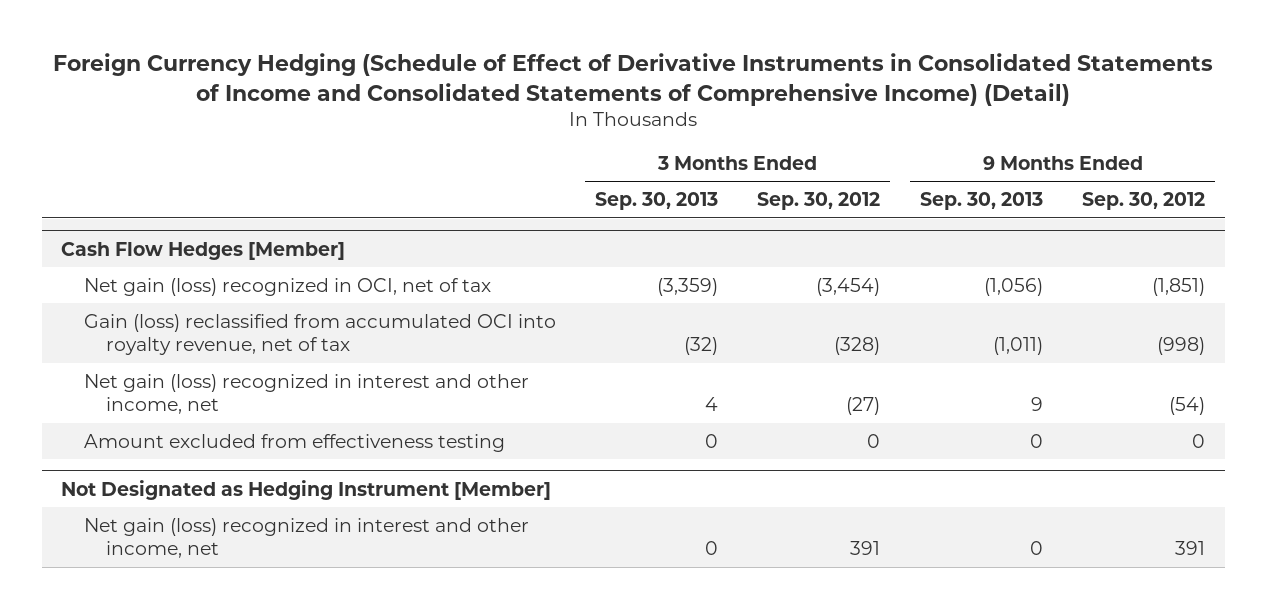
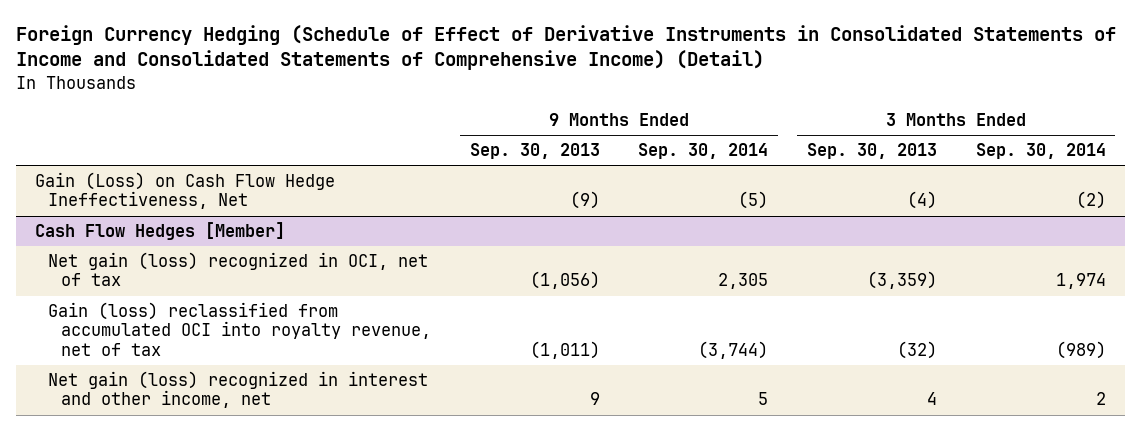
[757,192,881,211] Sep. 30, 2012 -> none
[1082,192,1206,211] Sep. 30, 2012 -> none
none -> [638,143,769,160] Sep. 30, 2014
none -> [975,143,1106,160] Sep. 30, 2014
none -> [35,172,336,210] Gain (Loss) on Cash Flow Hedge Ineffectiveness, Net
[83,433,505,452] Amount excluded from effectiveness testing -> none
[61,479,552,500] Not Designated as Hedging Instrument [Member] -> none
[83,517,529,559] Net gain (loss) recognized in interest and other income, net -> none

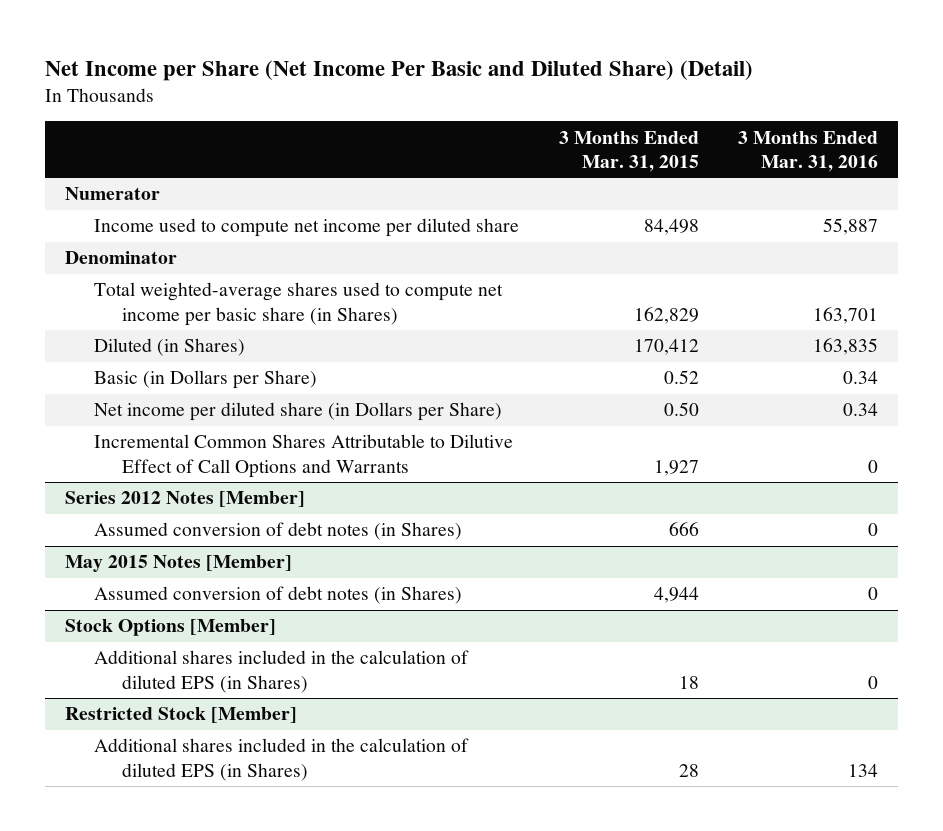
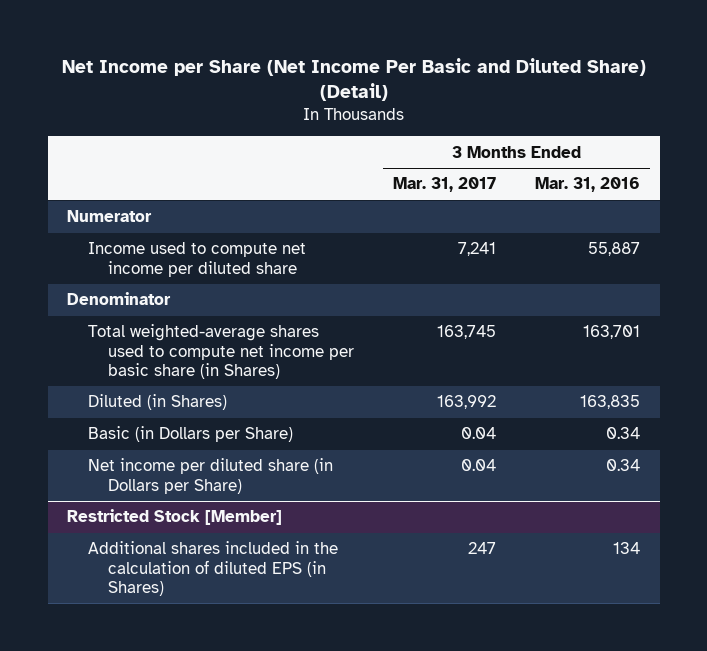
[558,130,699,173] 3 Months Ended Mar. 31, 2015 -> none
none -> [393,177,497,193] Mar. 31, 2017
[93,434,513,478] Incremental Common Shares Attributable to Dilutive Effect of Call Options and Warrants -> none
[65,491,306,508] Series 2012 Notes [Member] -> none
[93,522,462,541] Assumed conversion of debt notes (in Shares) -> none
[65,555,293,573] May 2015 Notes [Member] -> none
[93,586,462,605] Assumed conversion of debt notes (in Shares) -> none
[65,619,277,637] Stock Options [Member] -> none
[93,650,469,693] Additional shares included in the calculation of diluted EPS (in Shares) -> none

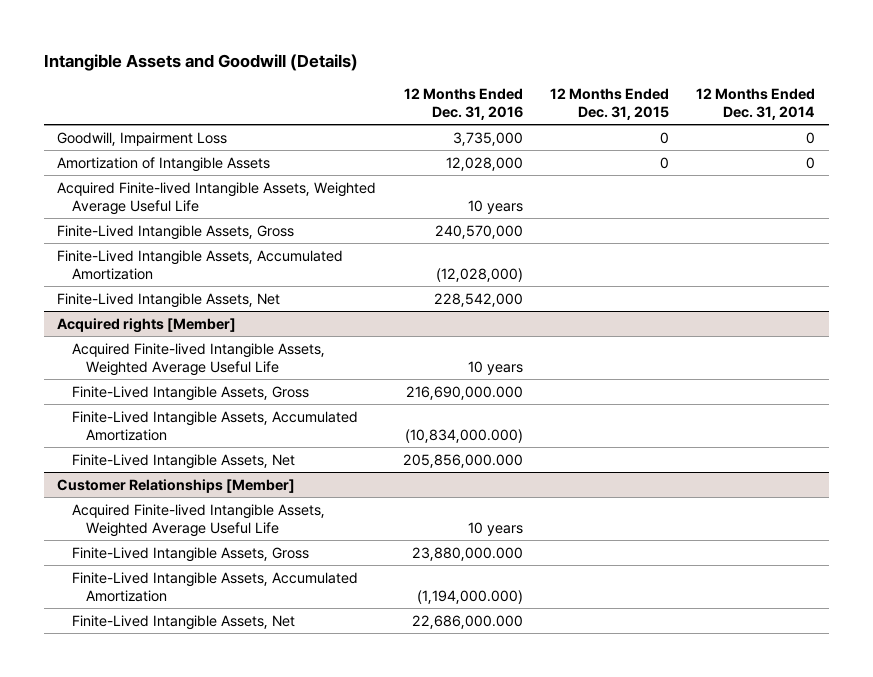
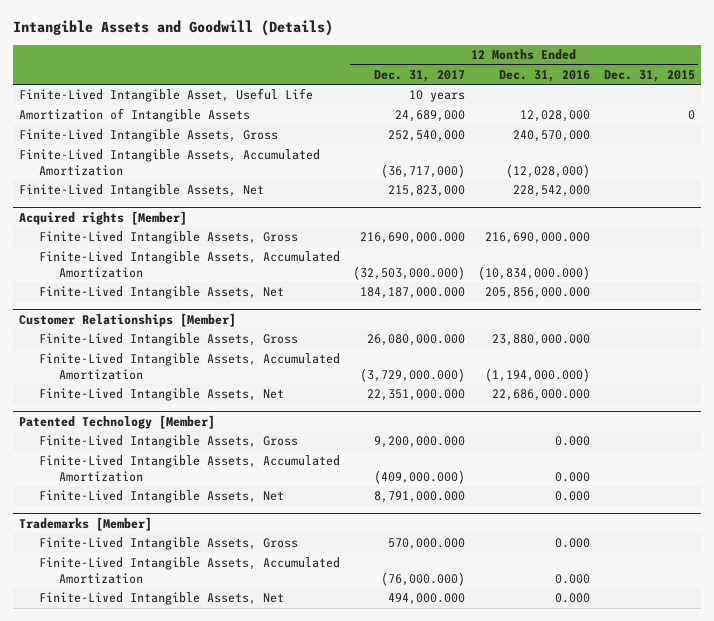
[696,87,816,121] 12 Months Ended Dec. 31, 2014 -> none
none -> [374,69,466,82] Dec. 31, 2017
[57,131,228,146] Goodwill, Impairment Loss -> none
none -> [19,88,314,103] Finite-Lived Intangible Asset, Useful Life
[57,181,377,215] Acquired Finite-lived Intangible Assets, Weighted Average Useful Life -> none
[71,342,325,376] Acquired Finite-lived Intangible Assets, Weighted Average Useful Life -> none
[71,503,325,537] Acquired Finite-lived Intangible Assets, Weighted Average Useful Life -> none
none -> [19,414,216,429] Patented Technology [Member]
none -> [39,435,299,449] Finite-Lived Intangible Assets, Gross
none -> [39,455,341,482] Finite-Lived Intangible Assets, Accumulated Amortization
none -> [39,490,285,504] Finite-Lived Intangible Assets, Net
none -> [19,516,153,531] Trademarks [Member]
none -> [39,537,299,551] Finite-Lived Intangible Assets, Gross
none -> [39,557,341,584] Finite-Lived Intangible Assets, Accumulated Amortization
none -> [39,592,285,606] Finite-Lived Intangible Assets, Net

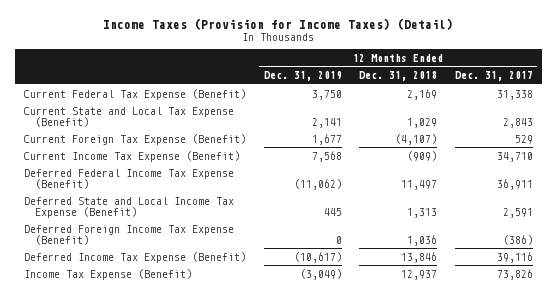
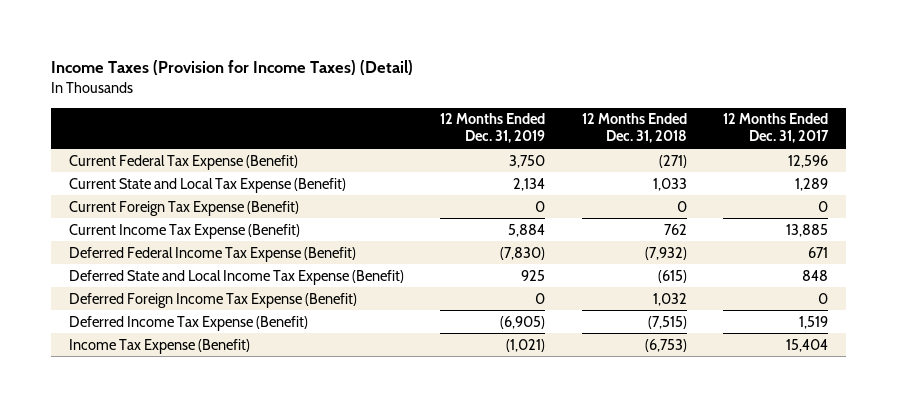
[407,88,438,100] 2,169 -> [658,154,687,168] (271)
[496,89,533,100] 31,338 -> [788,154,829,168] 12,596
[311,117,342,128] 2,141 -> [513,177,546,191] 2,134
[407,117,438,128] 1,029 -> [652,177,687,191] 1,033
[502,117,533,128] 2,843 -> [795,177,829,191] 1,289
[311,133,342,145] 1,677 -> [535,200,546,212] 0
[395,133,438,145] (4,107) -> [676,200,687,212] 0
[514,134,533,144] 529 -> [818,200,829,212] 0
[311,150,342,162] 7,568 -> [508,223,546,237] 5,884
[407,150,438,161] (909) -> [663,223,687,235] 762
[496,151,533,162] 34,710 -> [786,223,829,237] 13,885
[293,178,342,190] (11,062) -> [500,246,546,260] (7,830)
[401,179,438,190] 11,497 -> [644,246,687,260] (7,932)
[496,178,533,190] 36,911 -> [808,246,829,258] 671
[323,207,342,216] 445 -> [521,269,546,281] 925
[407,207,438,218] 1,313 -> [657,269,687,283] (615)
[502,207,533,218] 2,591 -> [802,269,829,281] 848
[407,234,438,246] 1,036 -> [652,292,687,306] 1,032
[502,234,533,245] (386) -> [818,292,829,304] 0
[293,251,342,263] (10,617) -> [500,315,546,329] (6,905)
[401,251,438,263] 13,846 -> [647,315,687,329] (7,515)
[496,251,533,263] 39,116 -> [799,315,829,329] 1,519
[299,268,342,280] (3,049) -> [506,338,546,352] (1,021)
[401,269,438,280] 12,937 -> [644,338,687,352] (6,753)
[496,268,533,280] 73,826 -> [786,338,829,352] 15,404

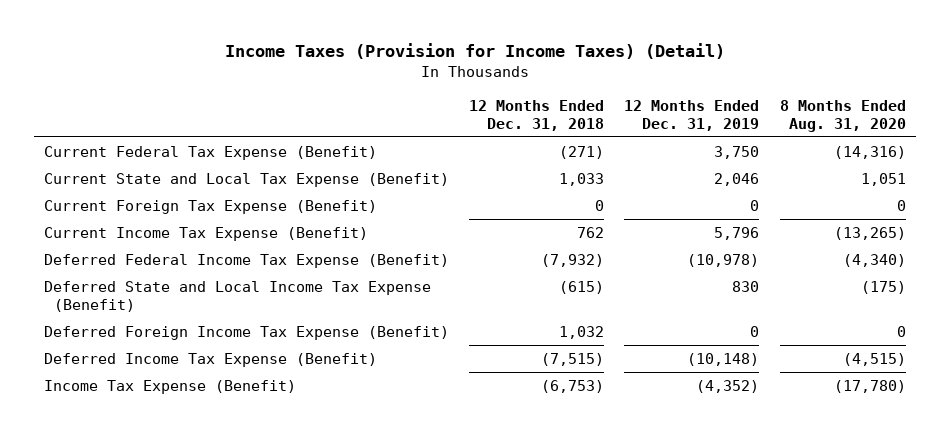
[723,113,830,144] 12 Months Ended Dec. 31, 2017 -> none
none -> [779,99,906,132] 8 Months Ended Aug. 31, 2020
[513,177,546,191] 2,134 -> [714,173,760,187] 2,046
[508,223,546,237] 5,884 -> [714,227,760,241] 5,796
[500,246,546,260] (7,830) -> [687,254,760,268] (10,978)
[521,269,546,281] 925 -> [732,281,760,293] 830
[500,315,546,329] (6,905) -> [687,353,760,367] (10,148)
[506,338,546,352] (1,021) -> [696,380,760,394] (4,352)

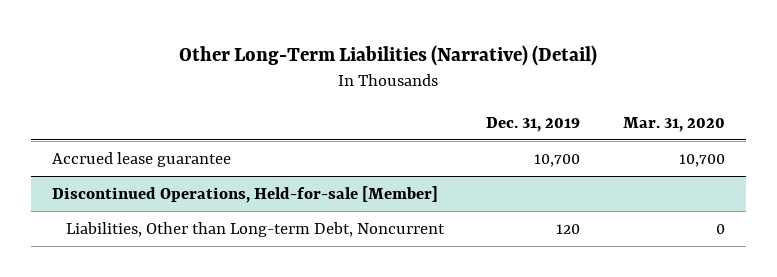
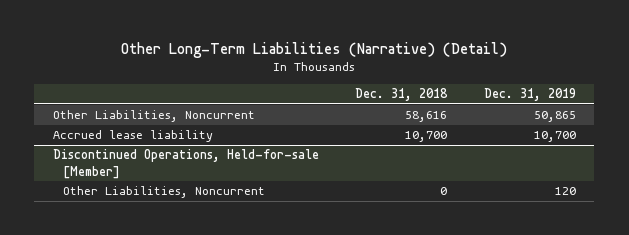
[622,116,725,132] Mar. 31, 2020 -> none
none -> [355,88,449,102] Dec. 31, 2018
none -> [52,110,255,123] Other Liabilities, Noncurrent
[52,151,232,167] Accrued lease guarantee -> [52,130,213,143] Accrued lease liability
[65,221,445,237] Liabilities, Other than Long-term Debt, Noncurrent -> none
none -> [63,186,266,199] Other Liabilities, Noncurrent

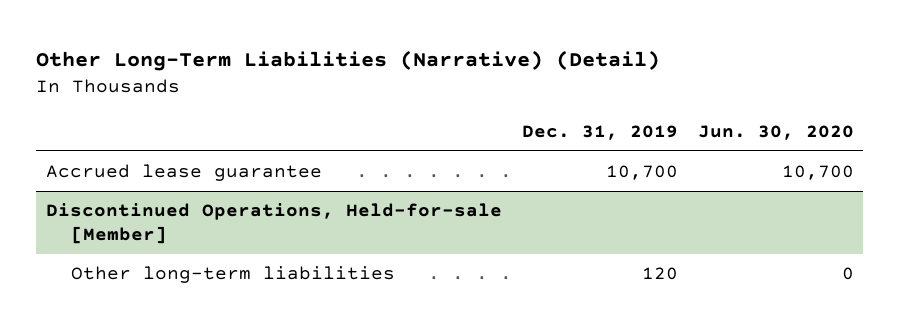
[355,88,449,102] Dec. 31, 2018 -> none
none -> [697,124,854,140] Jun. 30, 2020
[52,110,255,123] Other Liabilities, Noncurrent -> none
[52,130,213,143] Accrued lease liability -> [45,164,322,182] Accrued lease guarantee
[63,186,266,199] Other Liabilities, Noncurrent -> none
none -> [71,266,396,284] Other long-term liabilities

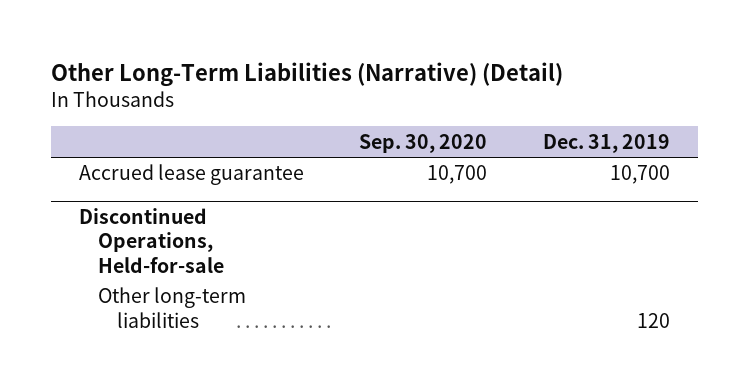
[697,124,854,140] Jun. 30, 2020 -> none
none -> [359,133,488,153] Sep. 30, 2020
[45,203,502,245] Discontinued Operations, Held-for-sale [Member] -> [78,207,224,273] Discontinued Operations, Held-for-sale

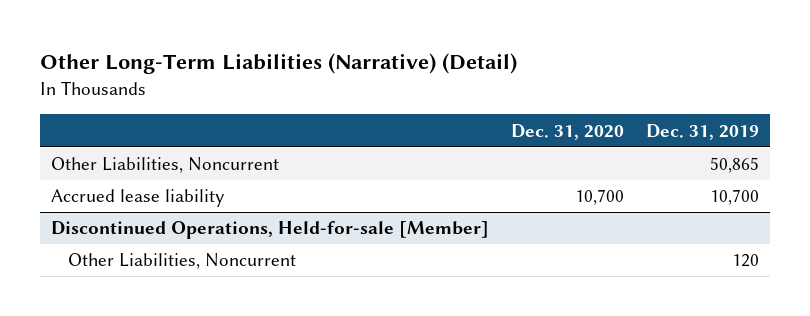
[359,133,488,153] Sep. 30, 2020 -> none
none -> [510,123,624,140] Dec. 31, 2020
[97,287,246,329] Other long-term liabilities -> none
none -> [50,157,279,174] Other Liabilities, Noncurrent
[78,164,304,186] Accrued lease guarantee -> [50,189,225,208] Accrued lease liability
[78,207,224,273] Discontinued Operations, Held-for-sale -> [50,221,489,240] Discontinued Operations, Held-for-sale [Member]
none -> [67,253,296,270] Other Liabilities, Noncurrent

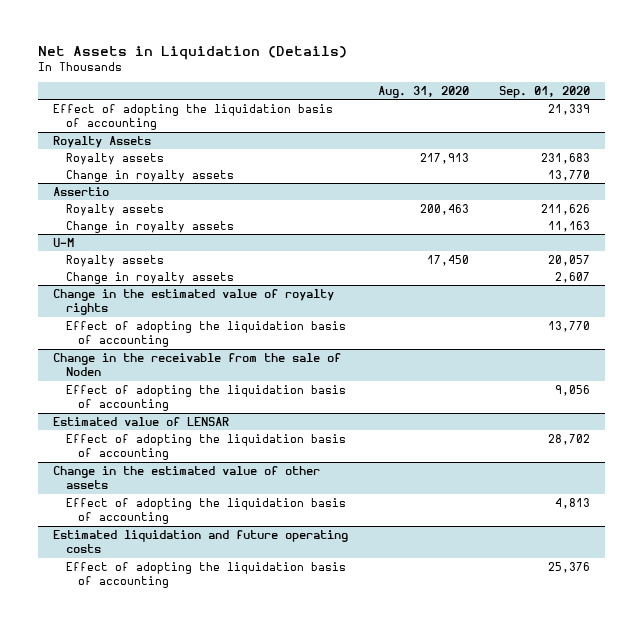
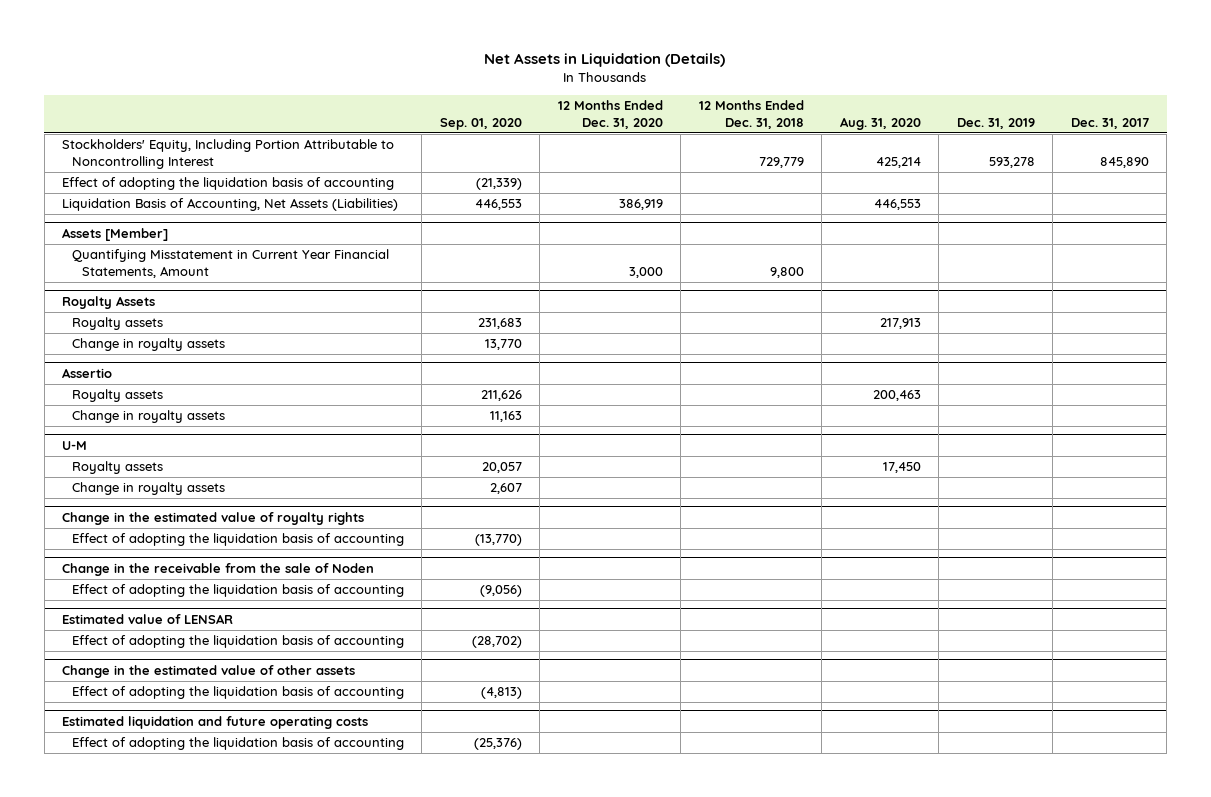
none -> [557,100,663,129] 12 Months Ended Dec. 31, 2020
none -> [698,100,804,129] 12 Months Ended Dec. 31, 2018
none -> [956,117,1035,129] Dec. 31, 2019
none -> [1070,117,1149,129] Dec. 31, 2017
none -> [61,139,394,170] Stockholders' Equity, Including Portion Attributable to Noncontrolling Interest
[548,103,591,115] 21,339 -> [475,178,522,191] (21,339)
none -> [61,198,398,212] Liquidation Basis of Accounting, Net Assets (Liabilities)
none -> [61,227,168,241] Assets [Member]
none -> [71,249,389,279] Quantifying Misstatement in Current Year Financial Statements, Amount
[548,320,591,332] 13,770 -> [474,534,522,547] (13,770)
[555,384,591,396] 9,056 -> [479,585,522,598] (9,056)
[548,433,591,445] 28,702 -> [471,636,522,649] (28,702)
[555,497,591,509] 4,813 -> [480,687,522,700] (4,813)
[548,561,591,573] 25,376 -> [473,738,522,751] (25,376)

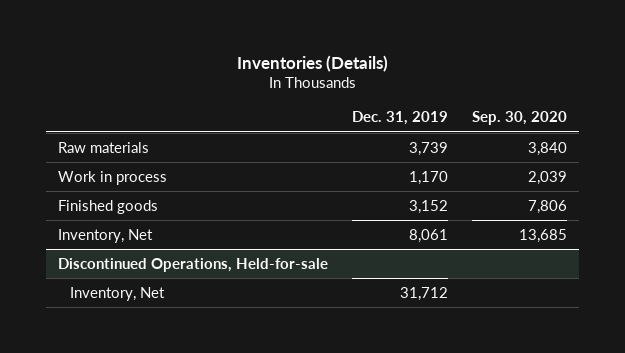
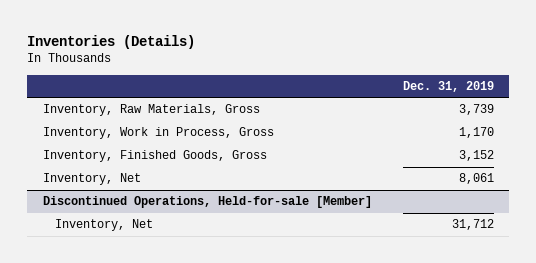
[472,111,568,126] Sep. 30, 2020 -> none
[58,141,150,153] Raw materials -> [42,104,260,117] Inventory, Raw Materials, Gross
[58,170,168,185] Work in process -> [42,127,274,140] Inventory, Work in Process, Gross
[58,199,159,214] Finished goods -> [42,150,267,163] Inventory, Finished Goods, Gross
[58,257,329,272] Discontinued Operations, Held-for-sale -> [42,196,372,209] Discontinued Operations, Held-for-sale [Member]

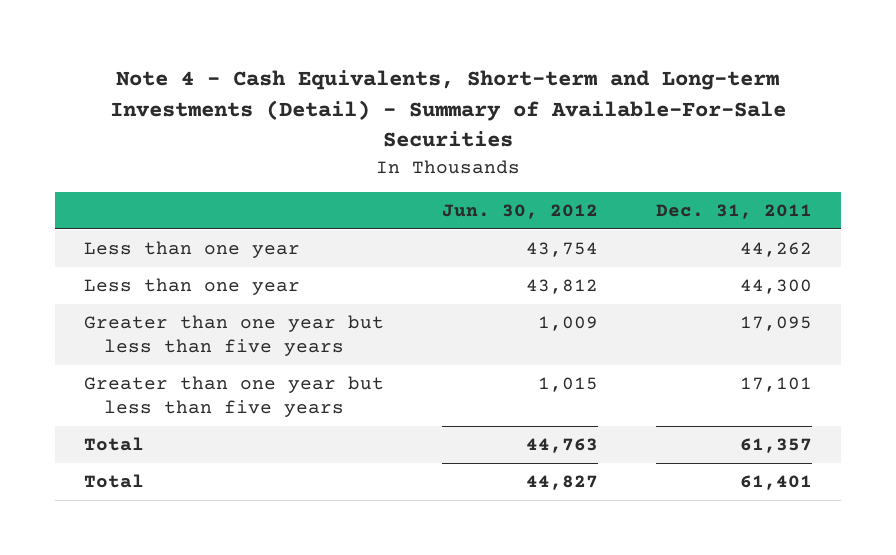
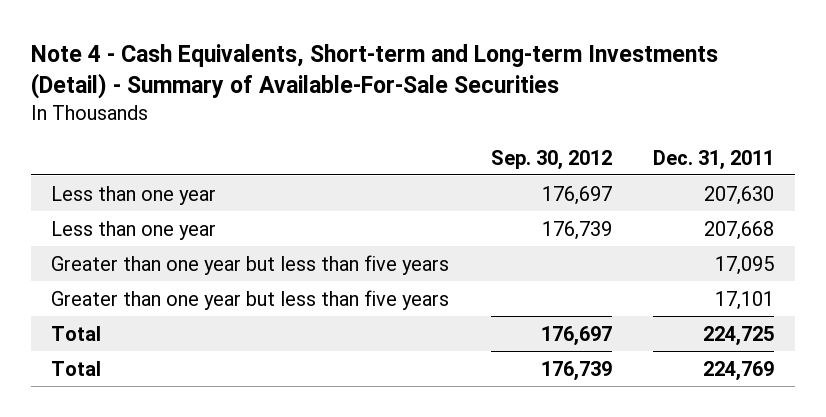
[441,204,598,220] Jun. 30, 2012 -> none
none -> [490,149,612,170] Sep. 30, 2012
[739,241,812,257] 44,262 -> [704,185,775,205] 207,630
[739,278,812,294] 44,300 -> [704,220,775,240] 207,668
[739,437,812,453] 61,357 -> [703,325,775,346] 224,725
[739,474,812,490] 61,401 -> [703,360,775,381] 224,769

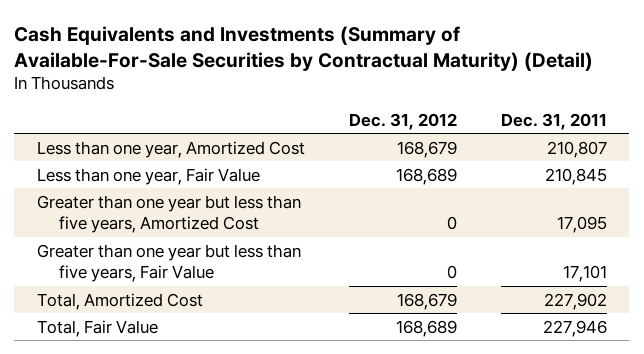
[30,43,718,99] Note 4 - Cash Equivalents, Short-term and Long-term Investments (Detail) - Summary of Available-For-Sale Securities -> [14,25,594,71] Cash Equivalents and Investments (Summary of Available-For-Sale Securities by Contractual Maturity) (Detail)
[490,149,612,170] Sep. 30, 2012 -> none
none -> [348,112,457,130] Dec. 31, 2012
[51,185,217,205] Less than one year -> [36,140,305,158] Less than one year, Amortized Cost
[704,185,775,205] 207,630 -> [547,140,608,158] 210,807
[51,220,217,240] Less than one year -> [36,167,260,185] Less than one year, Fair Value
[704,220,775,240] 207,668 -> [545,167,608,185] 210,845
[51,254,450,275] Greater than one year but less than five years -> [36,194,301,234] Greater than one year but less than five years, Amortized Cost
[51,289,450,310] Greater than one year but less than five years -> [36,243,301,283] Greater than one year but less than five years, Fair Value
[51,325,102,341] Total -> [36,292,203,310] Total, Amortized Cost
[703,325,775,346] 224,725 -> [544,292,608,310] 227,902
[51,360,102,376] Total -> [36,319,158,337] Total, Fair Value
[703,360,775,381] 224,769 -> [543,319,608,337] 227,946

